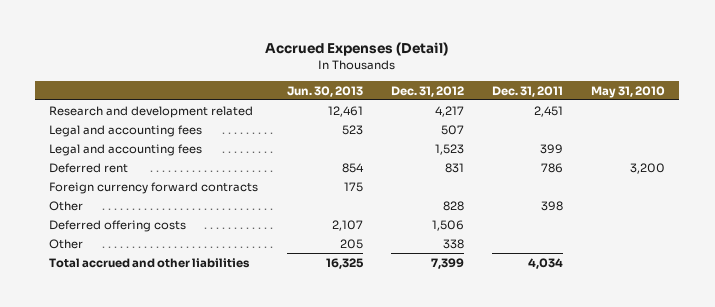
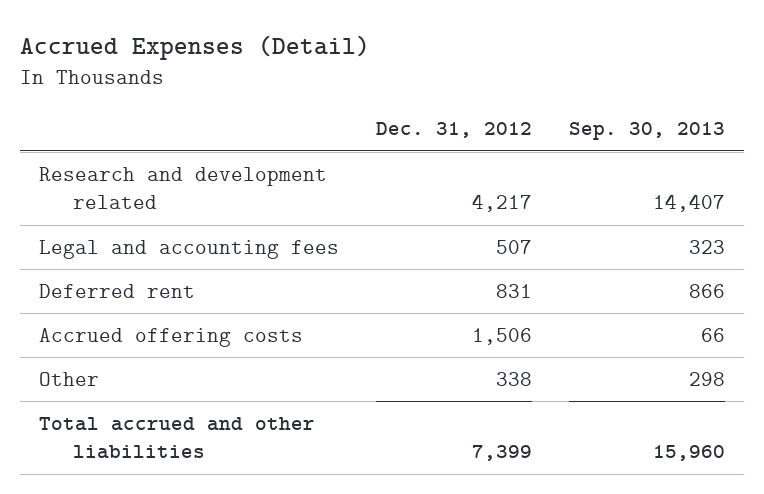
[286,85,363,97] Jun. 30, 2013 -> none
[492,85,564,97] Dec. 31, 2011 -> none
[591,85,666,98] May 31, 2010 -> none
none -> [569,122,726,141] Sep. 30, 2013
[49,143,203,156] Legal and accounting fees -> none
[49,181,259,194] Foreign currency forward contracts -> none
[49,200,84,211] Other -> none
[49,219,187,232] Deferred offering costs -> [38,327,303,347] Accrued offering costs

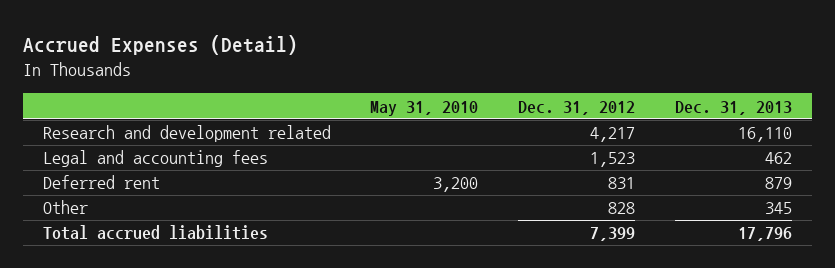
[569,122,726,141] Sep. 30, 2013 -> none
none -> [370,100,479,116] May 31, 2010
none -> [674,100,792,115] Dec. 31, 2013
[496,239,533,254] 507 -> [590,152,636,168] 1,523
[38,327,303,347] Accrued offering costs -> none
[496,371,533,386] 338 -> [608,202,636,215] 828
[38,416,315,460] Total accrued and other liabilities -> [42,225,268,241] Total accrued liabilities

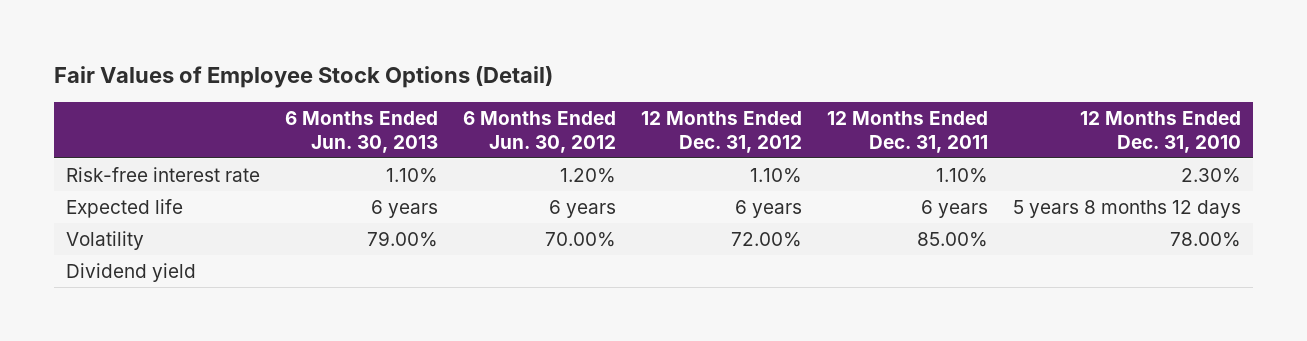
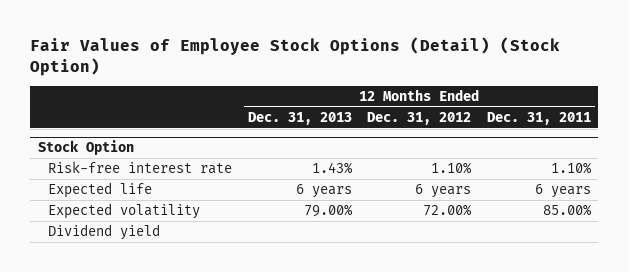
[53,66,553,89] Fair Values of Employee Stock Options (Detail) -> [30,37,561,77] Fair Values of Employee Stock Options (Detail) (Stock Option)
[284,111,438,153] 6 Months Ended Jun. 30, 2013 -> none
[462,111,616,153] 6 Months Ended Jun. 30, 2012 -> none
[1079,111,1241,153] 12 Months Ended Dec. 31, 2010 -> none
none -> [247,112,352,126] Dec. 31, 2013
none -> [37,140,134,156] Stock Option
[66,230,145,250] Volatility -> [48,203,201,220] Expected volatility

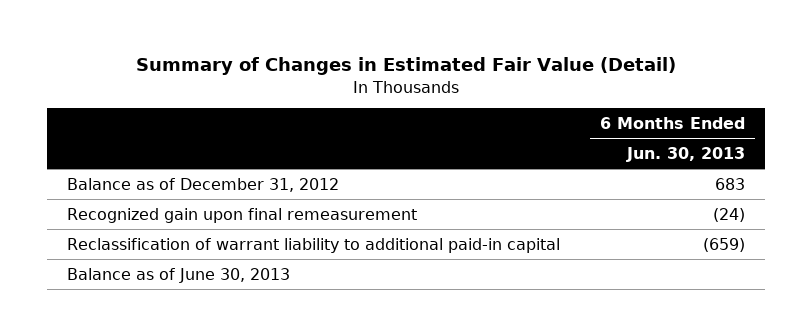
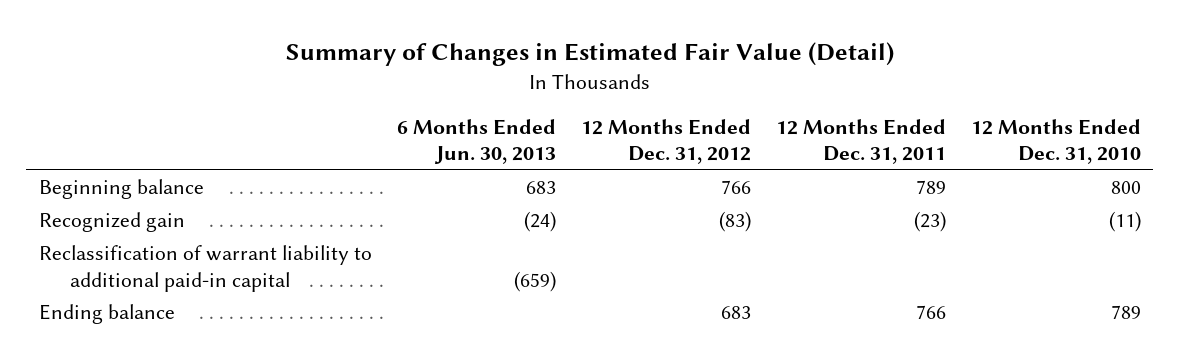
none -> [580,119,751,165] 12 Months Ended Dec. 31, 2012
none -> [775,119,946,165] 12 Months Ended Dec. 31, 2011
none -> [970,119,1141,165] 12 Months Ended Dec. 31, 2010
[67,177,340,192] Balance as of December 31, 2012 -> [38,179,204,200] Beginning balance
[67,207,418,223] Recognized gain upon final remeasurement -> [38,212,185,233] Recognized gain
[67,267,291,283] Balance as of June 30, 2013 -> [38,304,175,325] Ending balance

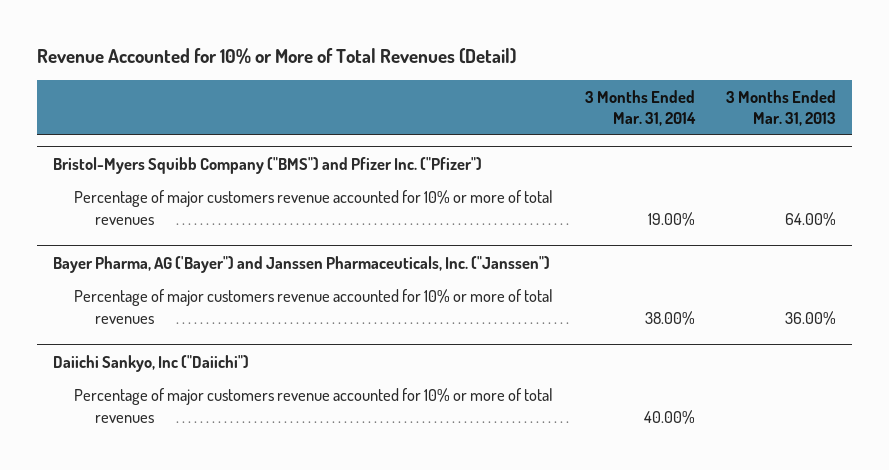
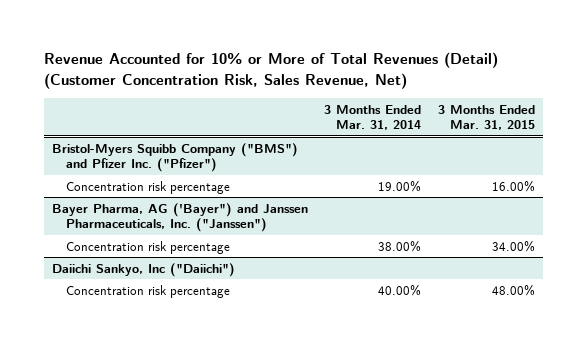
[37,47,517,64] Revenue Accounted for 10% or More of Total Revenues (Detail) -> [43,52,498,89] Revenue Accounted for 10% or More of Total Revenues (Detail) (Customer Concentration Risk, Sales Revenue, Net)
[726,89,837,127] 3 Months Ended Mar. 31, 2013 -> none
none -> [437,104,535,131] 3 Months Ended Mar. 31, 2015
[73,189,553,225] Percentage of major customers revenue accounted for 10% or more of total revenues -> [66,180,231,194] Concentration risk percentage
[73,288,553,324] Percentage of major customers revenue accounted for 10% or more of total revenues -> [66,240,231,254] Concentration risk percentage
[73,387,553,423] Percentage of major customers revenue accounted for 10% or more of total revenues -> [66,284,231,298] Concentration risk percentage

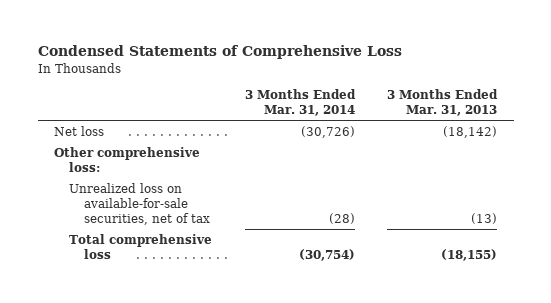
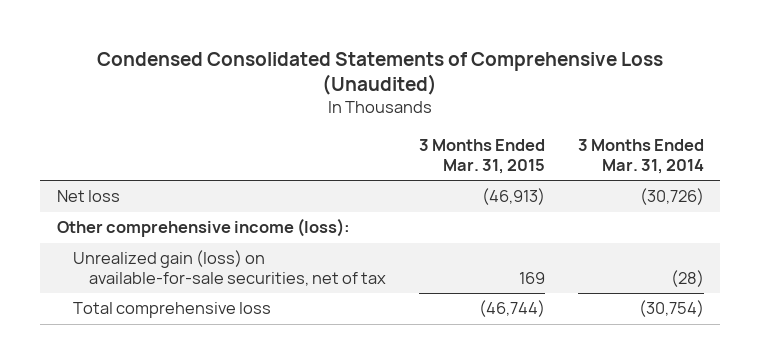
[37,45,402,60] Condensed Statements of Comprehensive Loss -> [97,51,664,96] Condensed Consolidated Statements of Comprehensive Loss (Unaudited)
[387,89,499,117] 3 Months Ended Mar. 31, 2013 -> none
none -> [418,139,545,174] 3 Months Ended Mar. 31, 2015
[54,146,201,172] Other comprehensive loss: -> [56,218,350,238] Other comprehensive income (loss):
[68,182,210,225] Unrealized loss on available-for-sale securities, net of tax -> [72,250,386,286] Unrealized gain (loss) on available-for-sale securities, net of tax

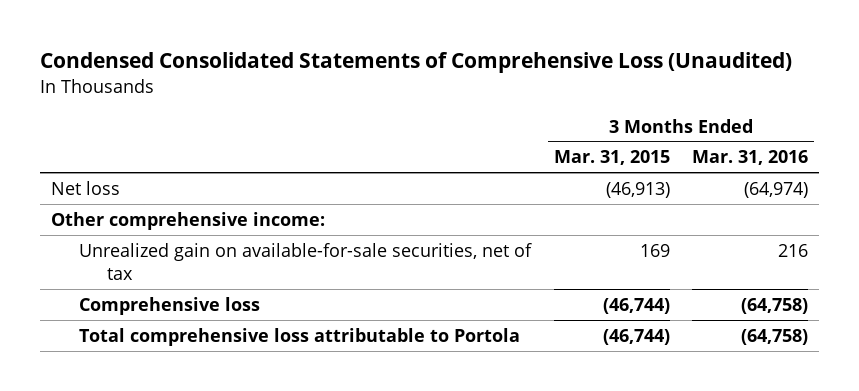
[577,139,704,174] 3 Months Ended Mar. 31, 2014 -> none
none -> [692,150,809,166] Mar. 31, 2016
[56,218,350,238] Other comprehensive income (loss): -> [51,211,326,230] Other comprehensive income:
[72,250,386,286] Unrealized gain (loss) on available-for-sale securities, net of tax -> [78,242,532,280] Unrealized gain on available-for-sale securities, net of tax
none -> [78,296,260,315] Comprehensive loss
[72,302,271,319] Total comprehensive loss -> [78,327,520,346] Total comprehensive loss attributable to Portola

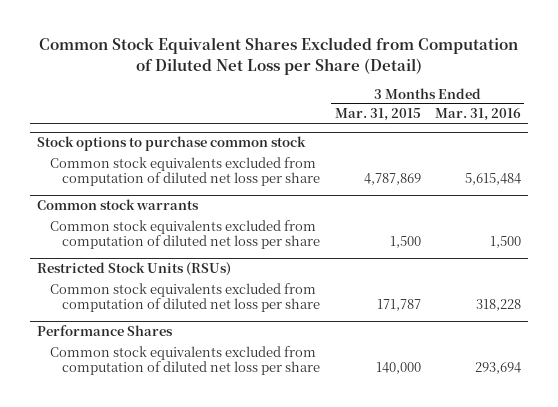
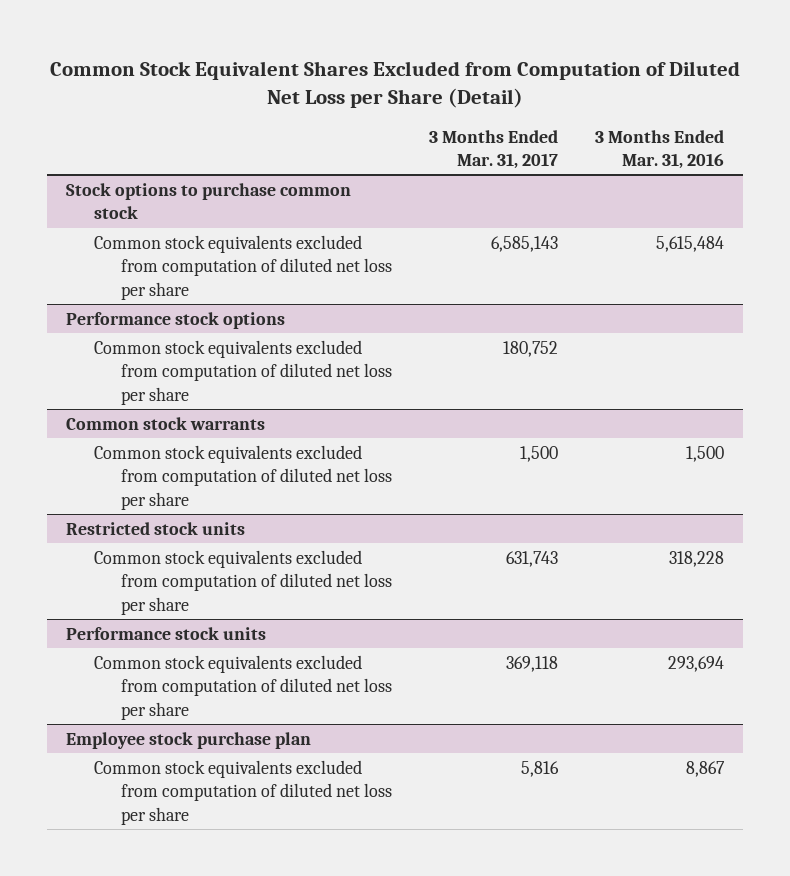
[334,108,421,122] Mar. 31, 2015 -> none
none -> [429,129,559,170] 3 Months Ended Mar. 31, 2017
none -> [65,311,285,329] Performance stock options
none -> [93,339,393,405] Common stock equivalents excluded from computation of diluted net loss per share
[37,262,232,277] Restricted Stock Units (RSUs) -> [65,521,245,535] Restricted stock units
[37,325,174,337] Performance Shares -> [65,626,266,640] Performance stock units
none -> [65,731,311,749] Employee stock purchase plan
none -> [93,759,393,825] Common stock equivalents excluded from computation of diluted net loss per share

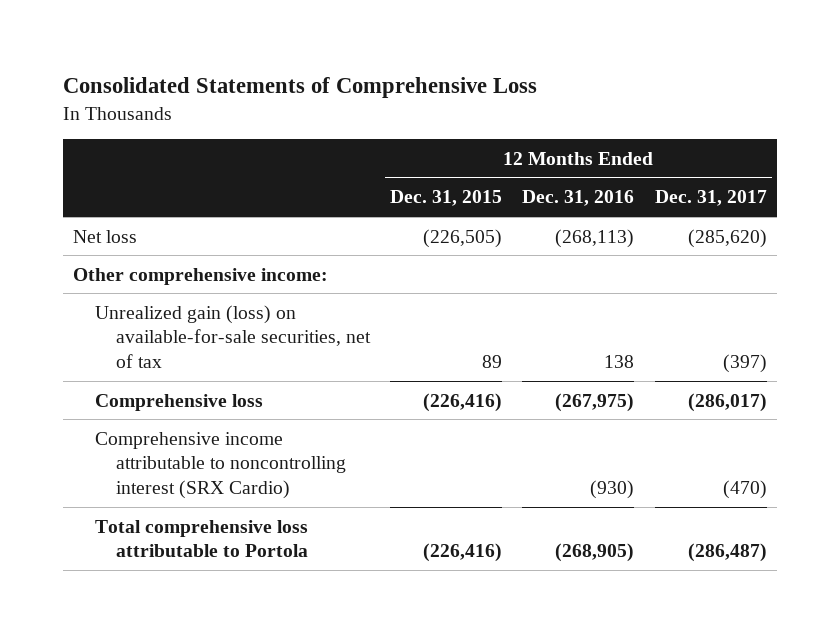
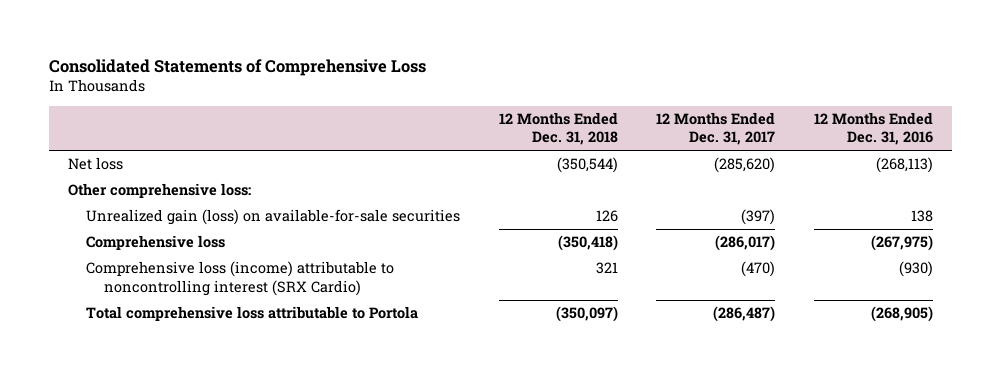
[390,190,503,207] Dec. 31, 2015 -> none
none -> [498,112,618,146] 12 Months Ended Dec. 31, 2018
[73,267,329,285] Other comprehensive income: -> [68,183,252,199] Other comprehensive loss:
[94,304,372,368] Unrealized gain (loss) on available-for-sale securities, net of tax -> [86,209,461,226] Unrealized gain (loss) on available-for-sale securities
[94,431,347,499] Comprehensive income attributable to noncontrolling interest (SRX Cardio) -> [86,261,395,296] Comprehensive loss (income) attributable to noncontrolling interest (SRX Cardio)

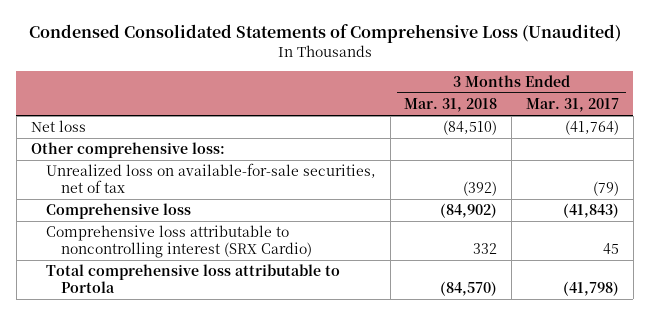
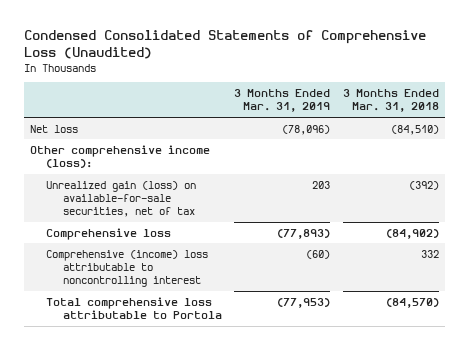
[525,98,619,113] Mar. 31, 2017 -> none
none -> [234,89,331,113] 3 Months Ended Mar. 31, 2019
[30,142,225,159] Other comprehensive loss: -> [30,144,211,169] Other comprehensive income (loss):
[45,163,376,194] Unrealized loss on available-for-sale securities, net of tax -> [46,180,197,218] Unrealized gain (loss) on available-for-sale securities, net of tax
[45,225,313,259] Comprehensive loss attributable to noncontrolling interest (SRX Cardio) -> [46,249,209,288] Comprehensive (income) loss attributable to noncontrolling interest

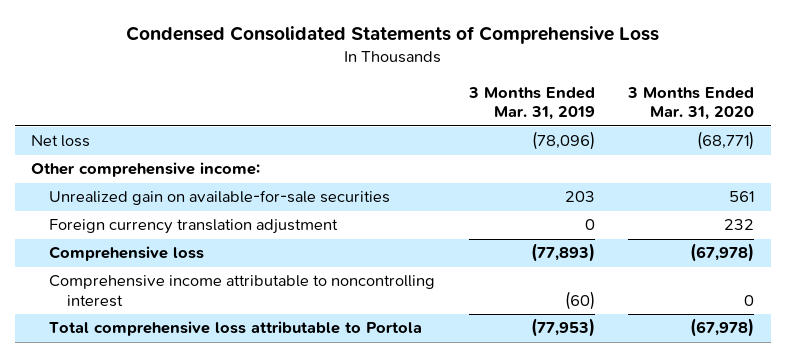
[23,30,426,60] Condensed Consolidated Statements of Comprehensive Loss (Unaudited) -> [125,25,659,44] Condensed Consolidated Statements of Comprehensive Loss
[343,89,440,113] 3 Months Ended Mar. 31, 2018 -> none
none -> [627,86,755,121] 3 Months Ended Mar. 31, 2020
[30,144,211,169] Other comprehensive income (loss): -> [31,162,261,178] Other comprehensive income:
[46,180,197,218] Unrealized gain (loss) on available-for-sale securities, net of tax -> [49,190,391,206] Unrealized gain on available-for-sale securities
none -> [49,219,339,235] Foreign currency translation adjustment
[46,249,209,288] Comprehensive (income) loss attributable to noncontrolling interest -> [49,275,436,308] Comprehensive income attributable to noncontrolling interest

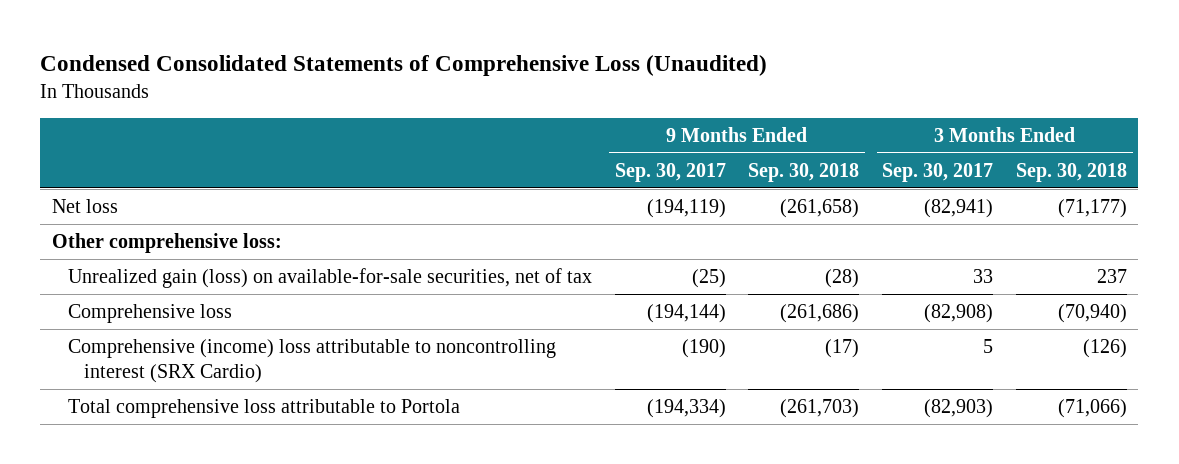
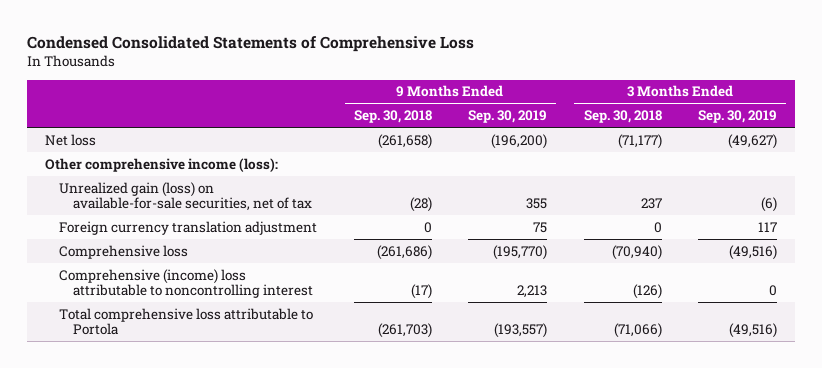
[40,54,768,76] Condensed Consolidated Statements of Comprehensive Loss (Unaudited) -> [27,36,475,53] Condensed Consolidated Statements of Comprehensive Loss
[614,162,726,182] Sep. 30, 2017 -> none
[882,162,994,182] Sep. 30, 2017 -> none
none -> [468,110,548,124] Sep. 30, 2019
none -> [697,110,777,124] Sep. 30, 2019
[51,233,282,254] Other comprehensive loss: -> [45,157,279,172] Other comprehensive income (loss):
none -> [59,220,318,235] Foreign currency translation adjustment
[67,339,556,384] Comprehensive (income) loss attributable to noncontrolling interest (SRX Cardio) -> [59,268,314,299] Comprehensive (income) loss attributable to noncontrolling interest

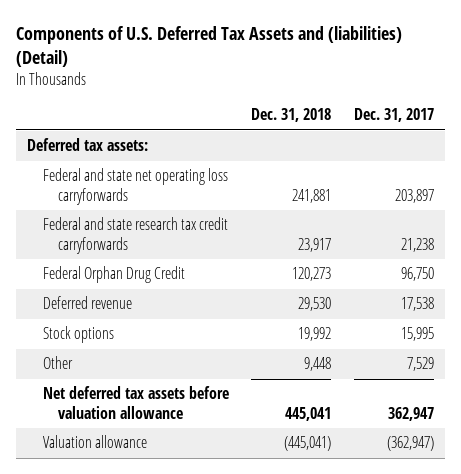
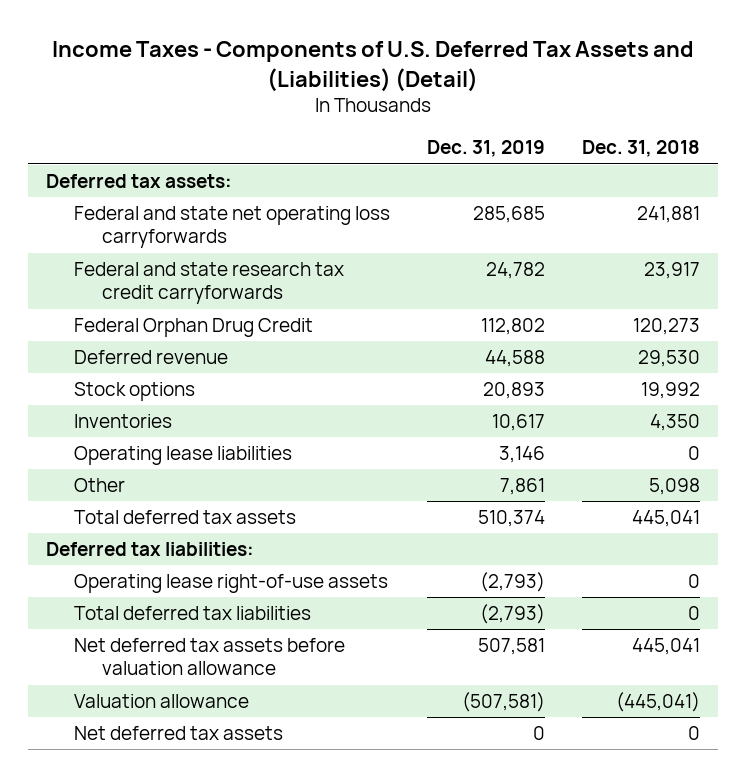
[16,26,403,67] Components of U.S. Deferred Tax Assets and (liabilities) (Detail) -> [51,41,694,92] Income Taxes - Components of U.S. Deferred Tax Assets and (Liabilities) (Detail)
[353,108,434,123] Dec. 31, 2017 -> none
none -> [426,140,545,158] Dec. 31, 2019
none -> [73,414,172,429] Inventories
none -> [73,446,292,466] Operating lease liabilities
[304,357,332,372] 9,448 -> [648,478,700,496] 5,098
none -> [73,510,296,525] Total deferred tax assets
none -> [46,542,255,557] Deferred tax liabilities:
none -> [73,574,388,594] Operating lease right-of-use assets
none -> [73,606,311,621] Total deferred tax liabilities
none -> [73,726,283,741] Net deferred tax assets

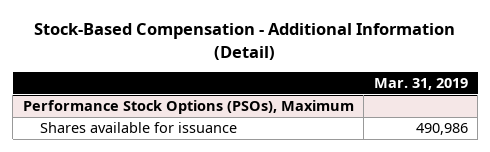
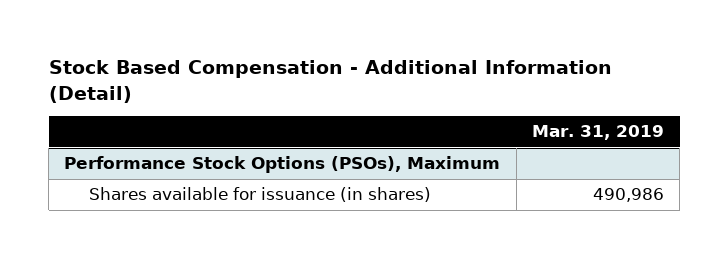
[34,23,456,60] Stock-Based Compensation - Additional Information (Detail) -> [48,60,612,103] Stock Based Compensation - Additional Information (Detail)
[39,122,237,134] Shares available for issuance -> [89,187,432,203] Shares available for issuance (in shares)

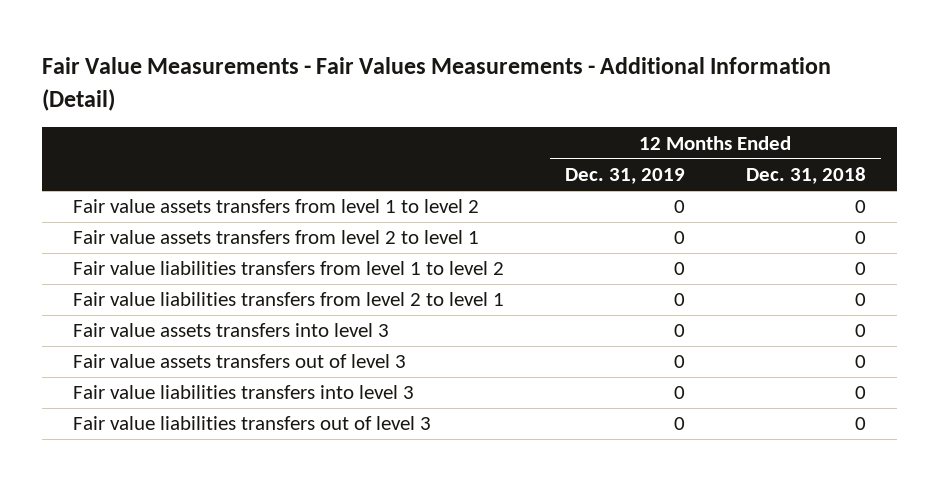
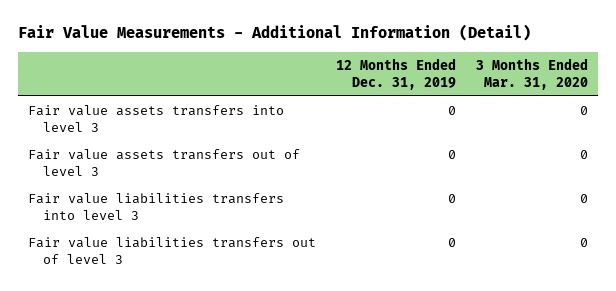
[42,57,832,111] Fair Value Measurements - Fair Values Measurements - Additional Information (Detail) -> [17,24,531,42] Fair Value Measurements - Additional Information (Detail)
[746,167,867,185] Dec. 31, 2018 -> none
none -> [475,57,588,90] 3 Months Ended Mar. 31, 2020
[72,199,479,214] Fair value assets transfers from level 1 to level 2 -> none
[72,230,479,245] Fair value assets transfers from level 2 to level 1 -> none
[72,261,504,276] Fair value liabilities transfers from level 1 to level 2 -> none
[72,292,504,307] Fair value liabilities transfers from level 2 to level 1 -> none

